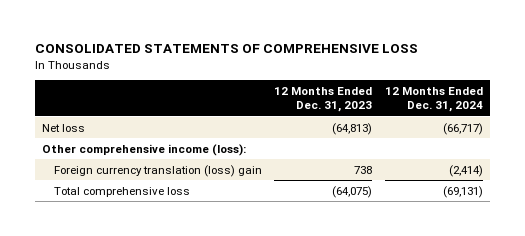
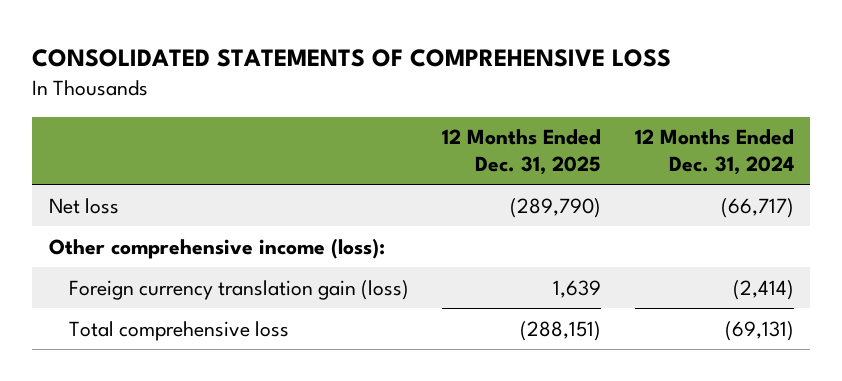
[274,87,373,113] 12 Months Ended Dec. 31, 2023 -> none
none -> [442,129,602,176] 12 Months Ended Dec. 31, 2025
[53,164,262,177] Foreign currency translation (loss) gain -> [68,279,409,300] Foreign currency translation gain (loss)

